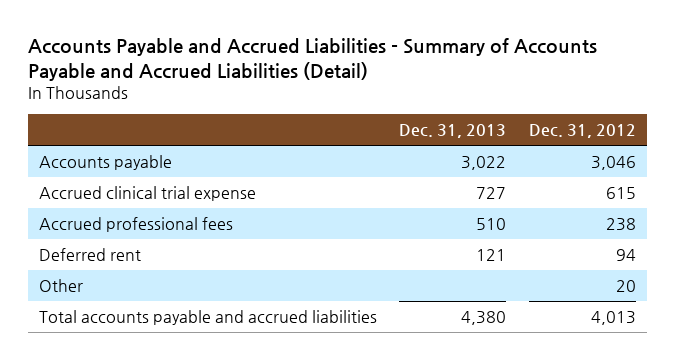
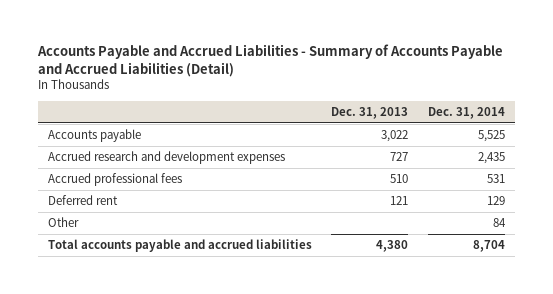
[529,124,637,139] Dec. 31, 2012 -> none
none -> [428,106,506,119] Dec. 31, 2014
[38,186,256,202] Accrued clinical trial expense -> [47,151,285,165] Accrued research and development expenses

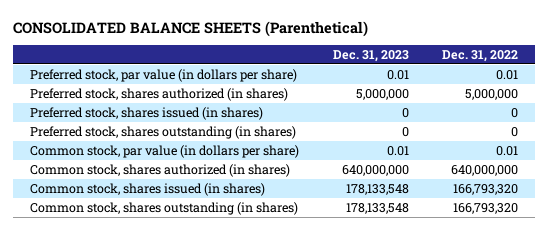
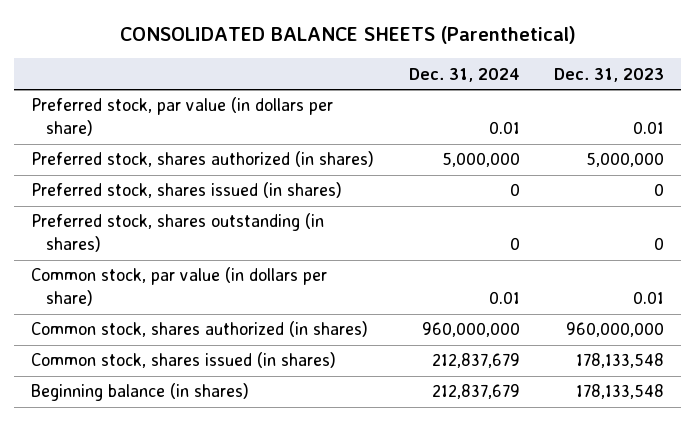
[442,49,519,62] Dec. 31, 2022 -> none
none -> [408,67,520,82] Dec. 31, 2024
[341,164,409,176] 640,000,000 -> [566,322,665,338] 960,000,000
[30,201,299,215] Common stock, shares outstanding (in shares) -> [31,383,250,402] Beginning balance (in shares)

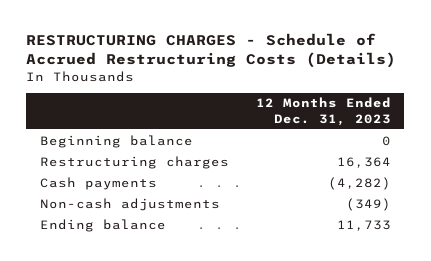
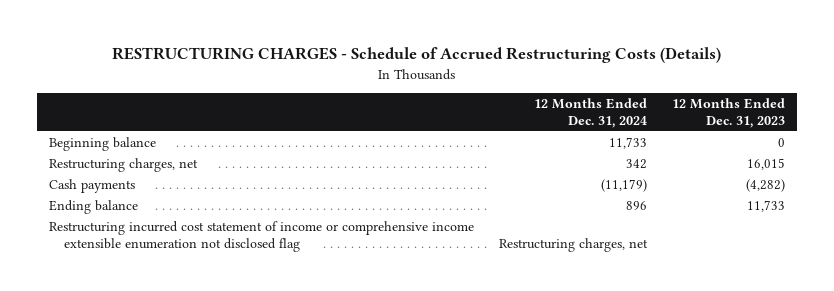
none -> [533,98,647,128] 12 Months Ended Dec. 31, 2024
[39,155,229,169] Restructuring charges -> [49,158,199,173] Restructuring charges, net
[336,156,391,168] 16,364 -> [746,158,785,171] 16,015
[39,197,220,211] Non-cash adjustments -> none
none -> [49,221,475,252] Restructuring incurred cost statement of income or comprehensive income extensible enumeration not disclosed flag

